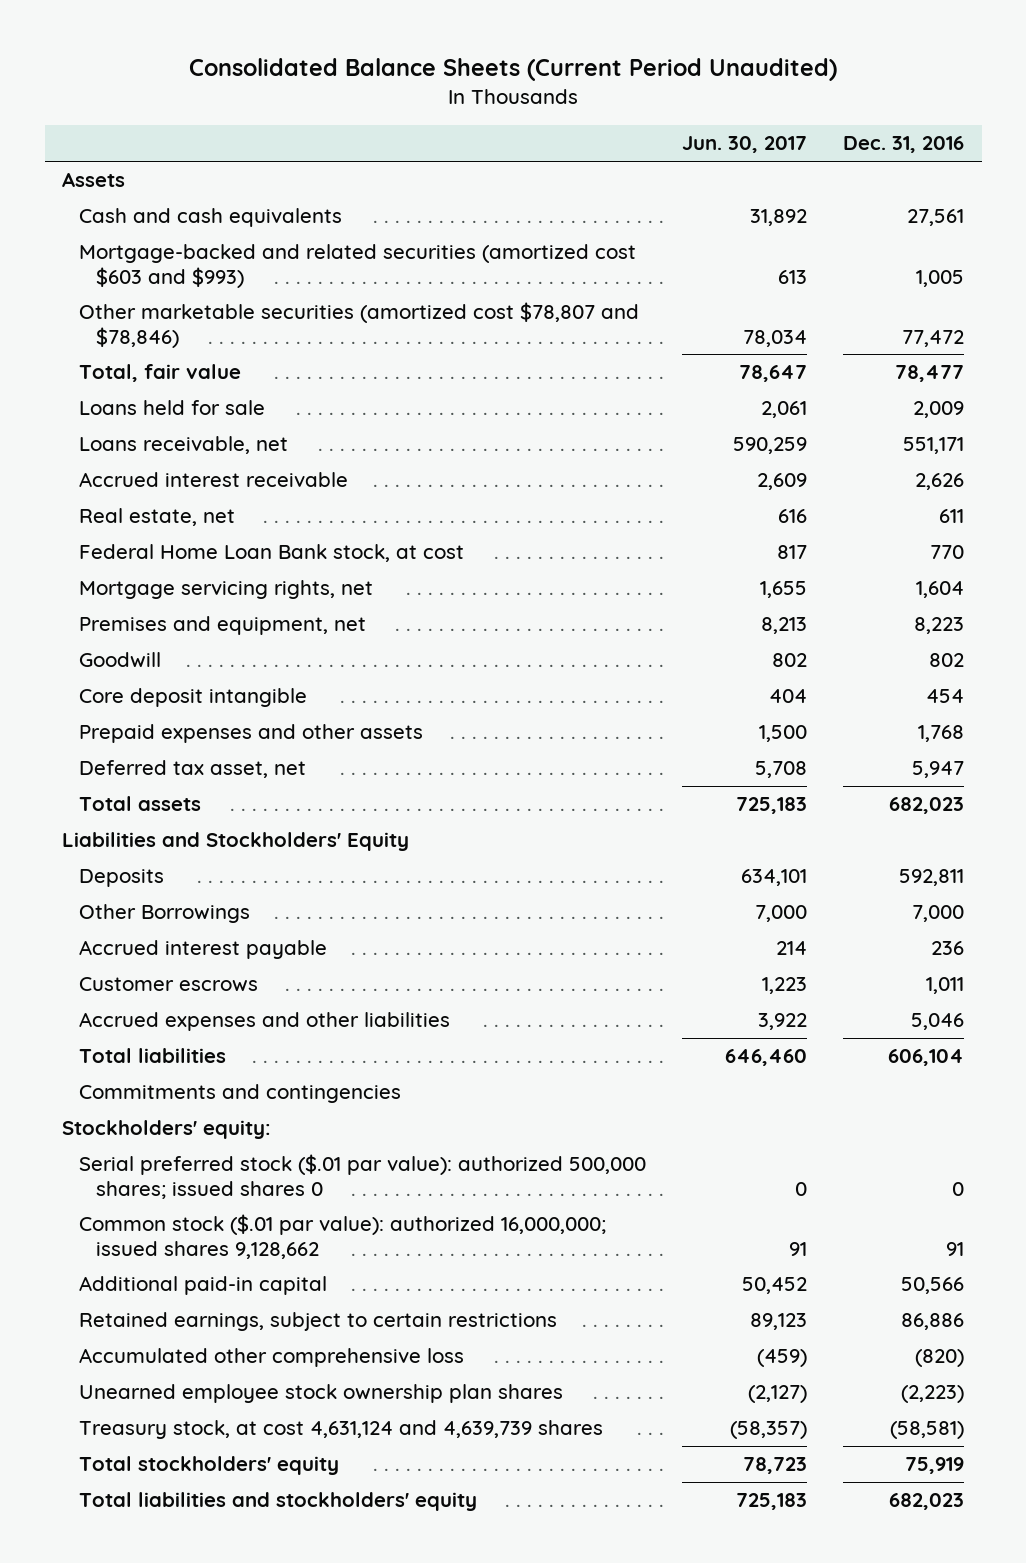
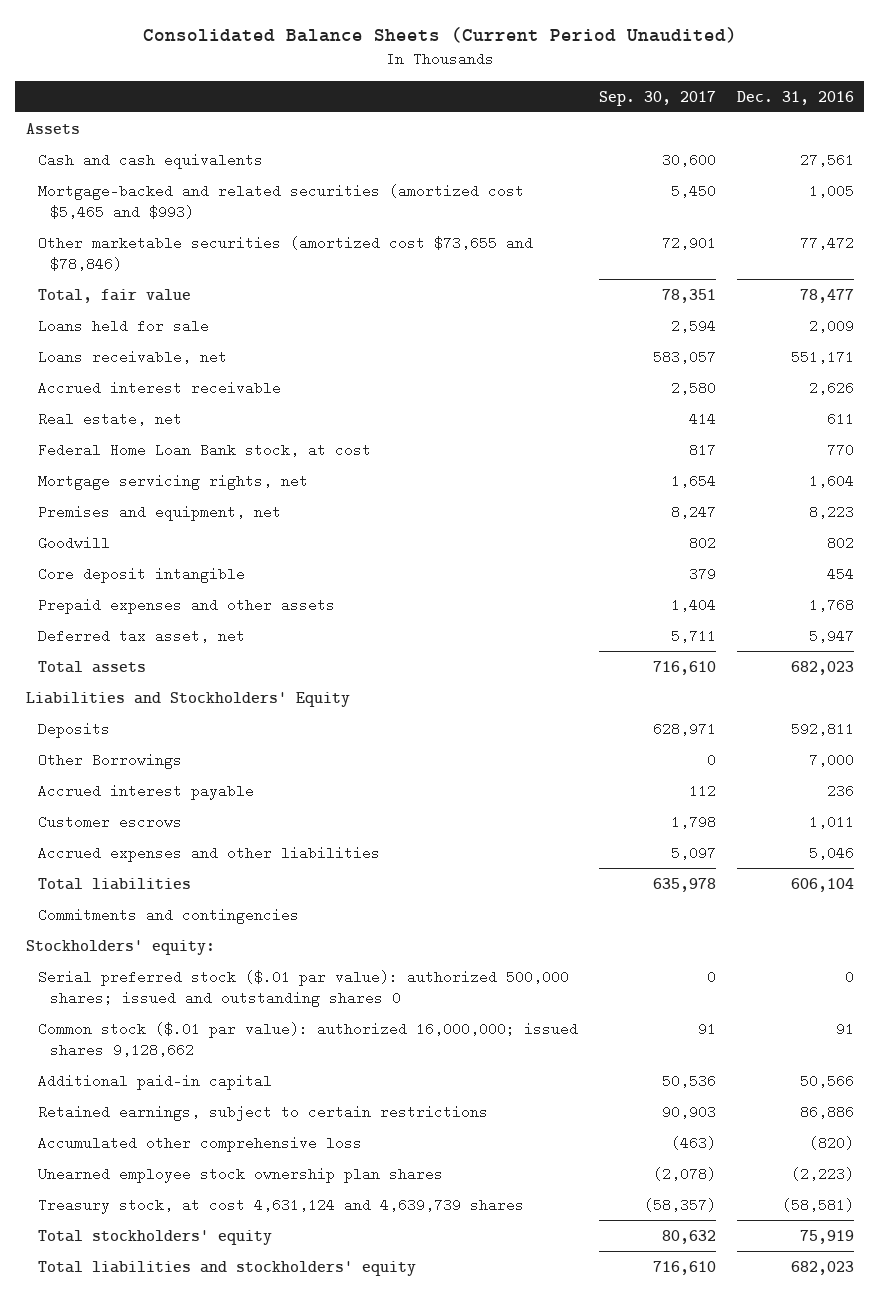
[682,136,808,154] Jun. 30, 2017 -> none
none -> [598,90,716,106] Sep. 30, 2017
[79,244,637,288] Mortgage-backed and related securities (amortized cost $603 and $993) -> [38,183,525,220] Mortgage-backed and related securities (amortized cost $5,465 and $993)
[79,302,640,348] Other marketable securities (amortized cost $78,807 and $78,846) -> [38,235,534,272] Other marketable securities (amortized cost $73,655 and $78,846)
[79,1154,647,1199] Serial preferred stock ($.01 par value): authorized 500,000 shares; issued shares 0 -> [38,969,570,1008] Serial preferred stock ($.01 par value): authorized 500,000 shares; issued and outstanding shares 0

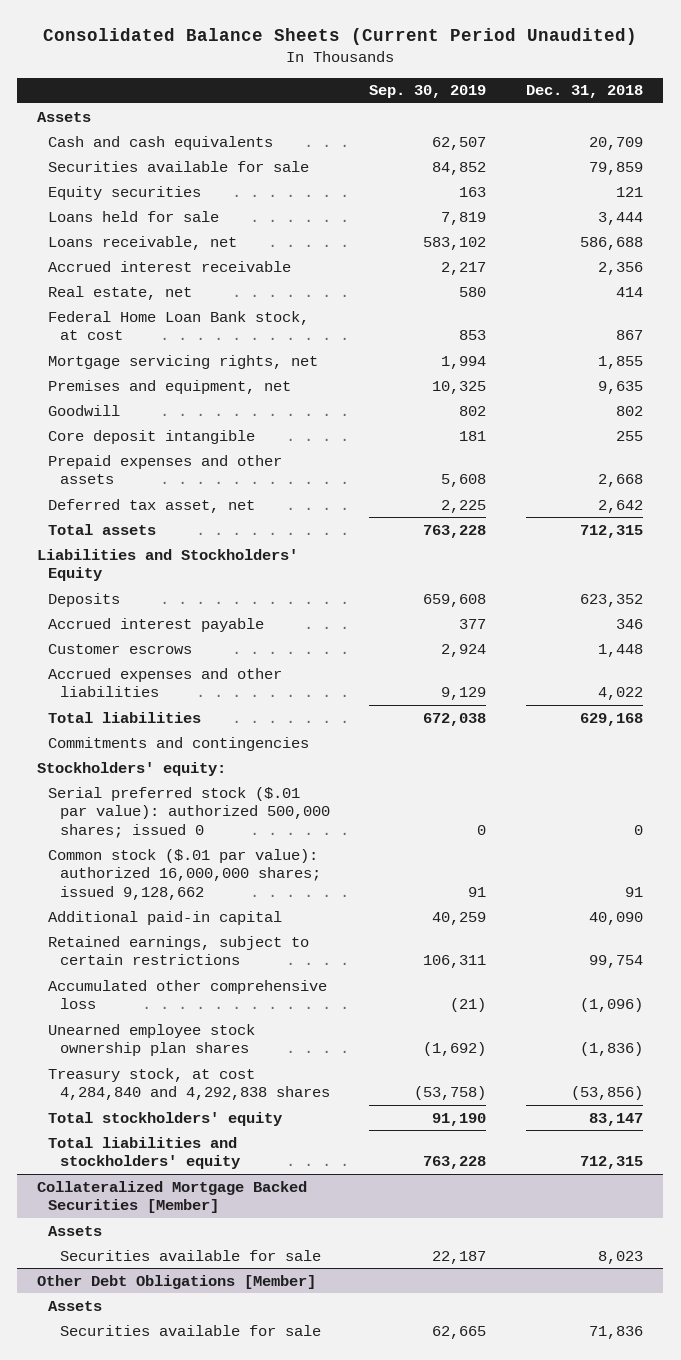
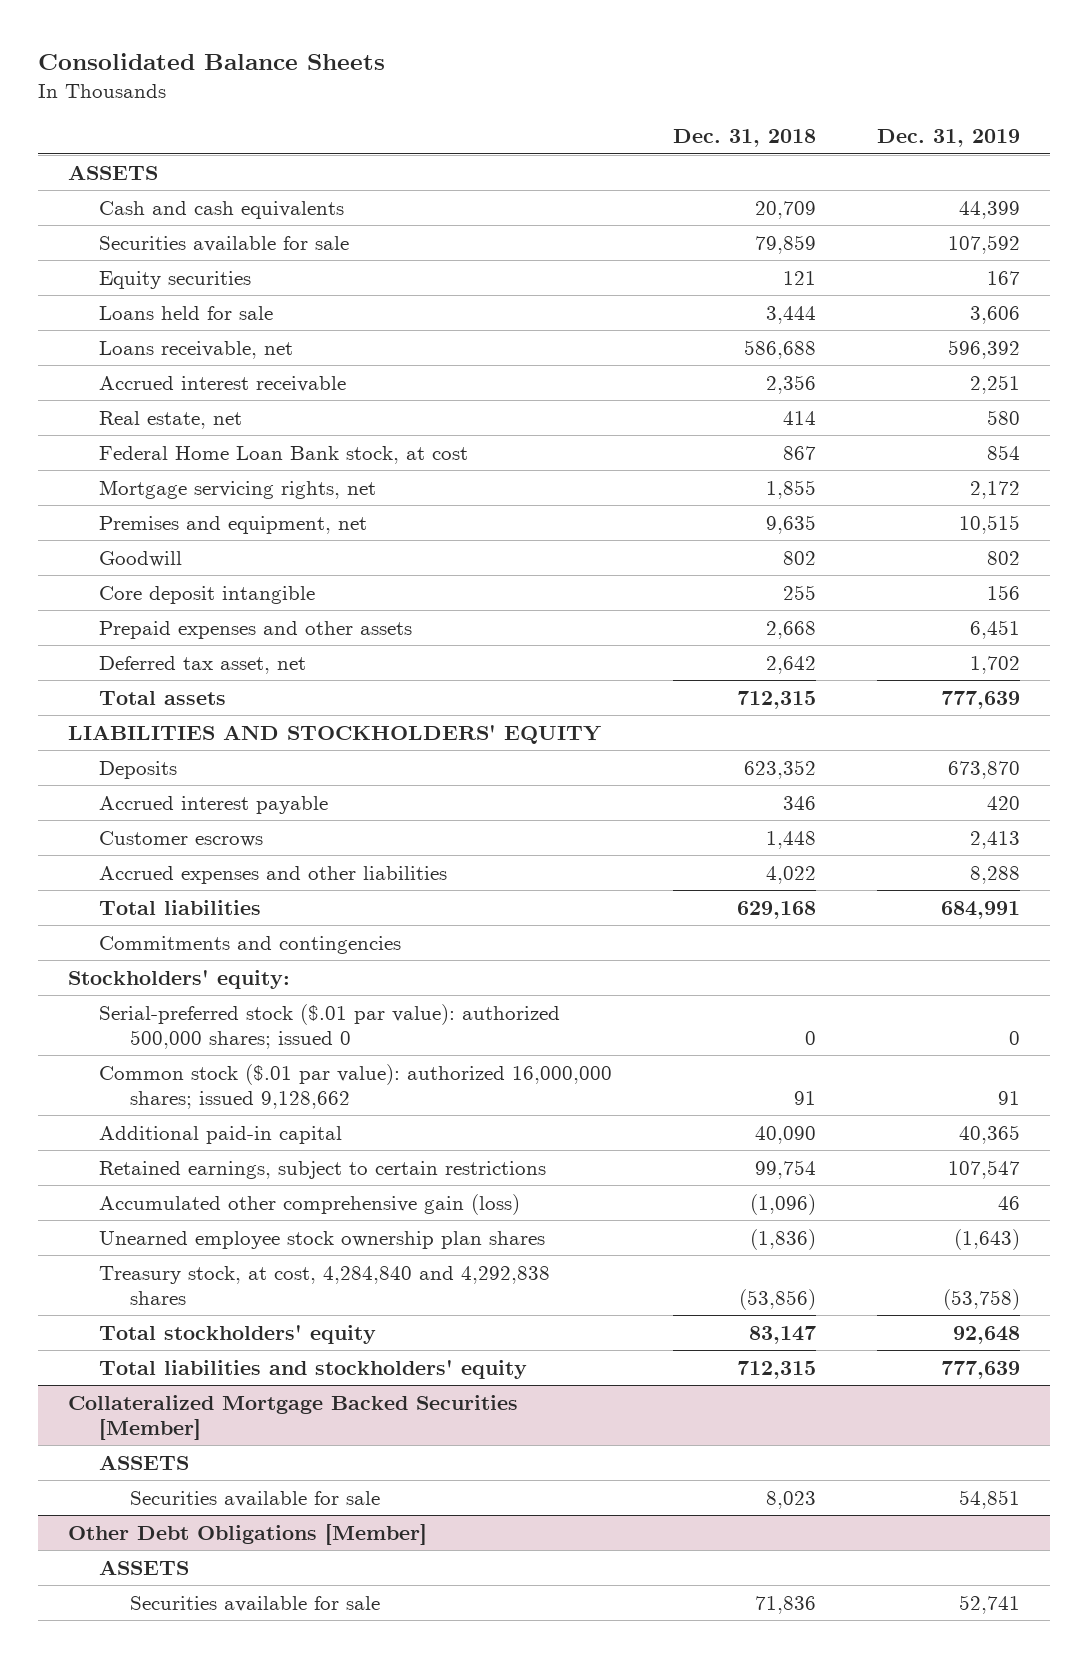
[43,28,638,46] Consolidated Balance Sheets (Current Period Unaudited) -> [38,52,386,70] Consolidated Balance Sheets
[369,85,487,99] Sep. 30, 2019 -> none
none -> [876,129,1020,148] Dec. 31, 2019
[37,111,92,122] Assets -> [68,164,159,180] ASSETS
[37,548,299,582] Liabilities and Stockholders' Equity -> [68,724,602,744] LIABILITIES AND STOCKHOLDERS' EQUITY
[48,786,330,838] Serial preferred stock ($.01 par value): authorized 500,000 shares; issued 0 -> [99,1003,561,1049] Serial-preferred stock ($.01 par value): authorized 500,000 shares; issued 0
[48,979,328,1010] Accumulated other comprehensive loss -> [99,1193,521,1215] Accumulated other comprehensive gain (loss)
[48,1067,330,1101] Treasury stock, at cost 4,284,840 and 4,292,838 shares -> [99,1265,551,1305] Treasury stock, at cost, 4,284,840 and 4,292,838 shares
[48,1225,103,1236] Assets -> [99,1454,190,1470] ASSETS
[48,1300,103,1311] Assets -> [99,1559,190,1575] ASSETS

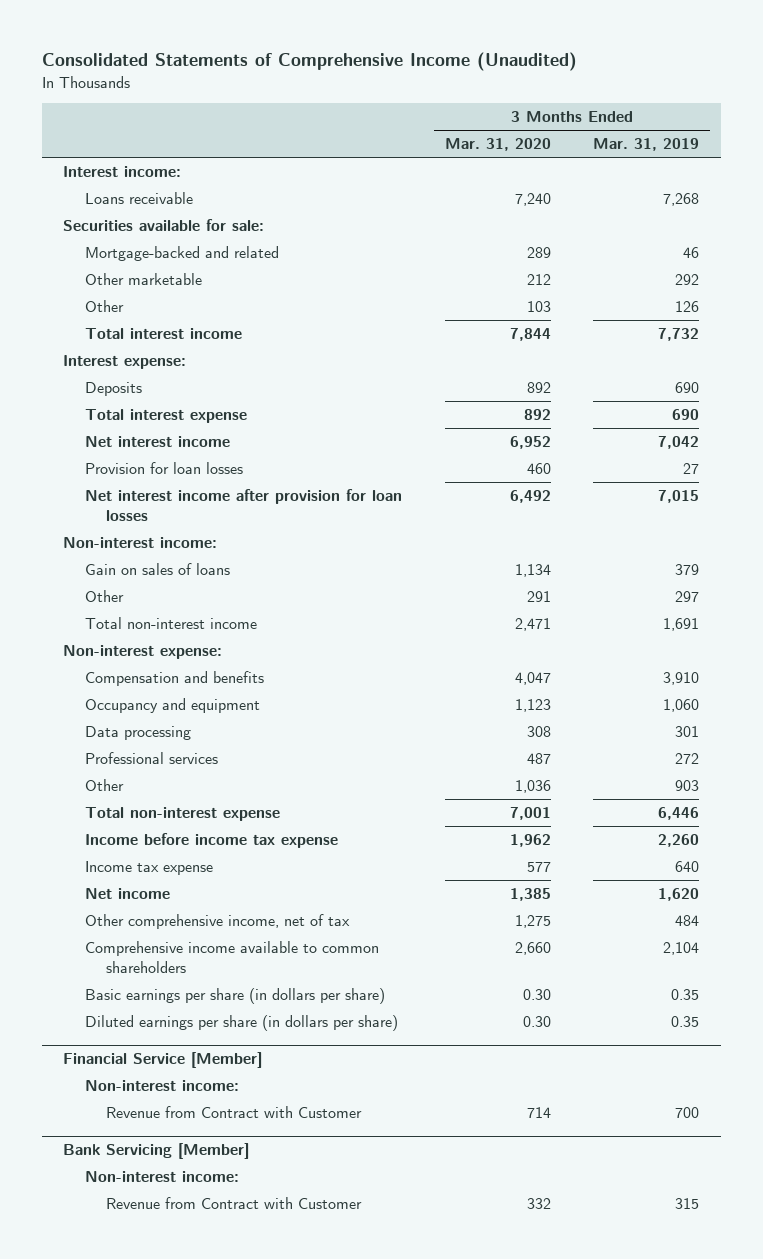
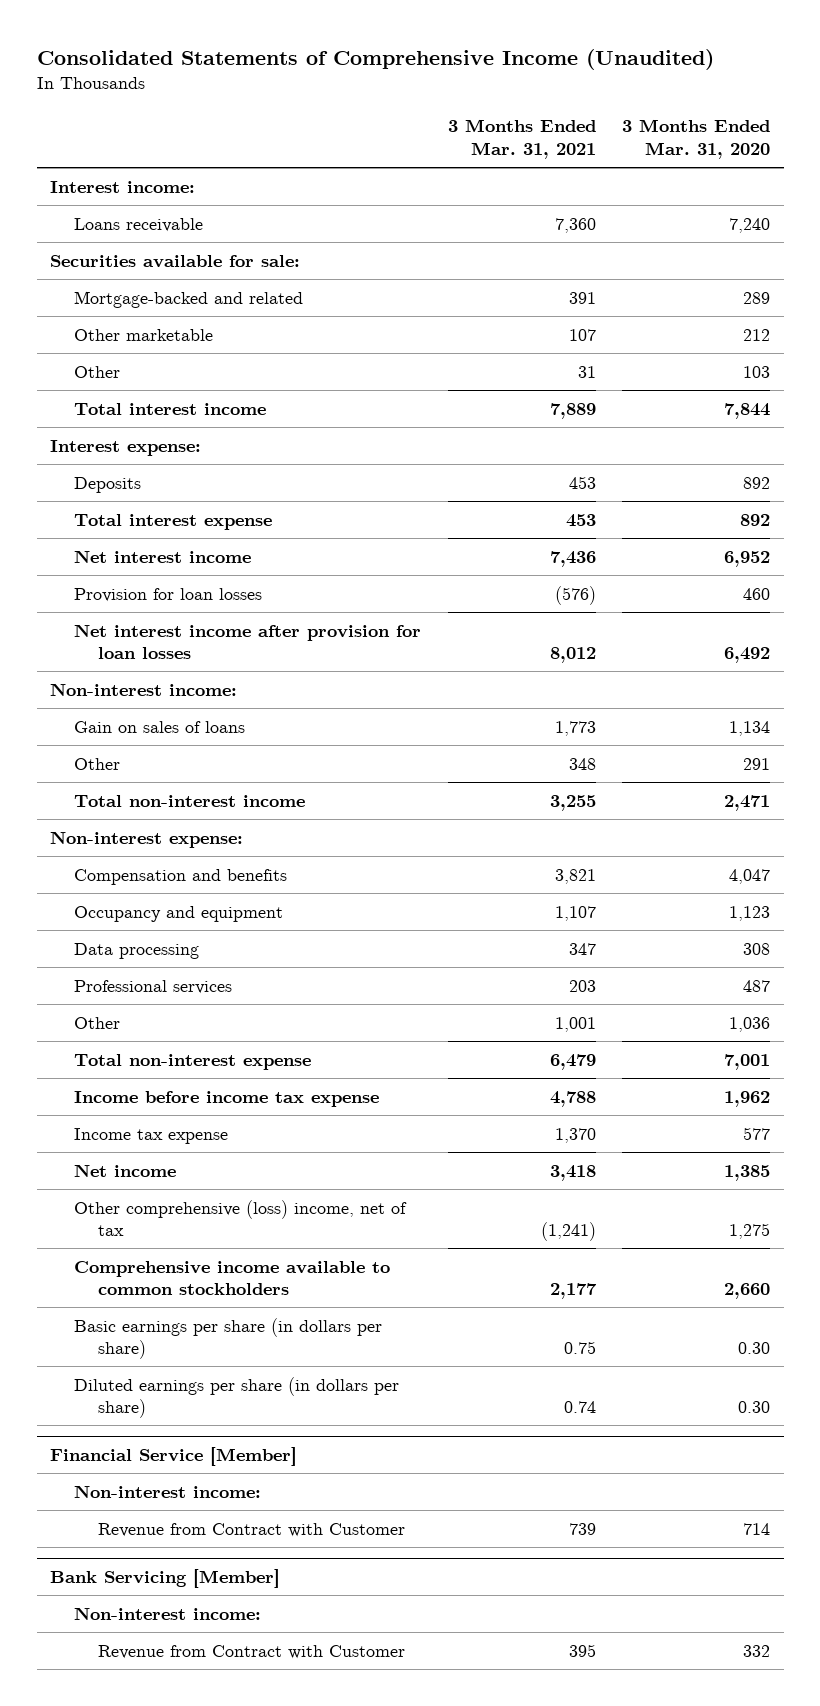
[593,138,700,152] Mar. 31, 2019 -> none
none -> [447,119,596,159] 3 Months Ended Mar. 31, 2021
[84,913,350,929] Other comprehensive income, net of tax -> [74,1199,408,1237] Other comprehensive (loss) income, net of tax
[84,940,379,974] Comprehensive income available to common shareholders -> [74,1260,391,1296] Comprehensive income available to common stockholders

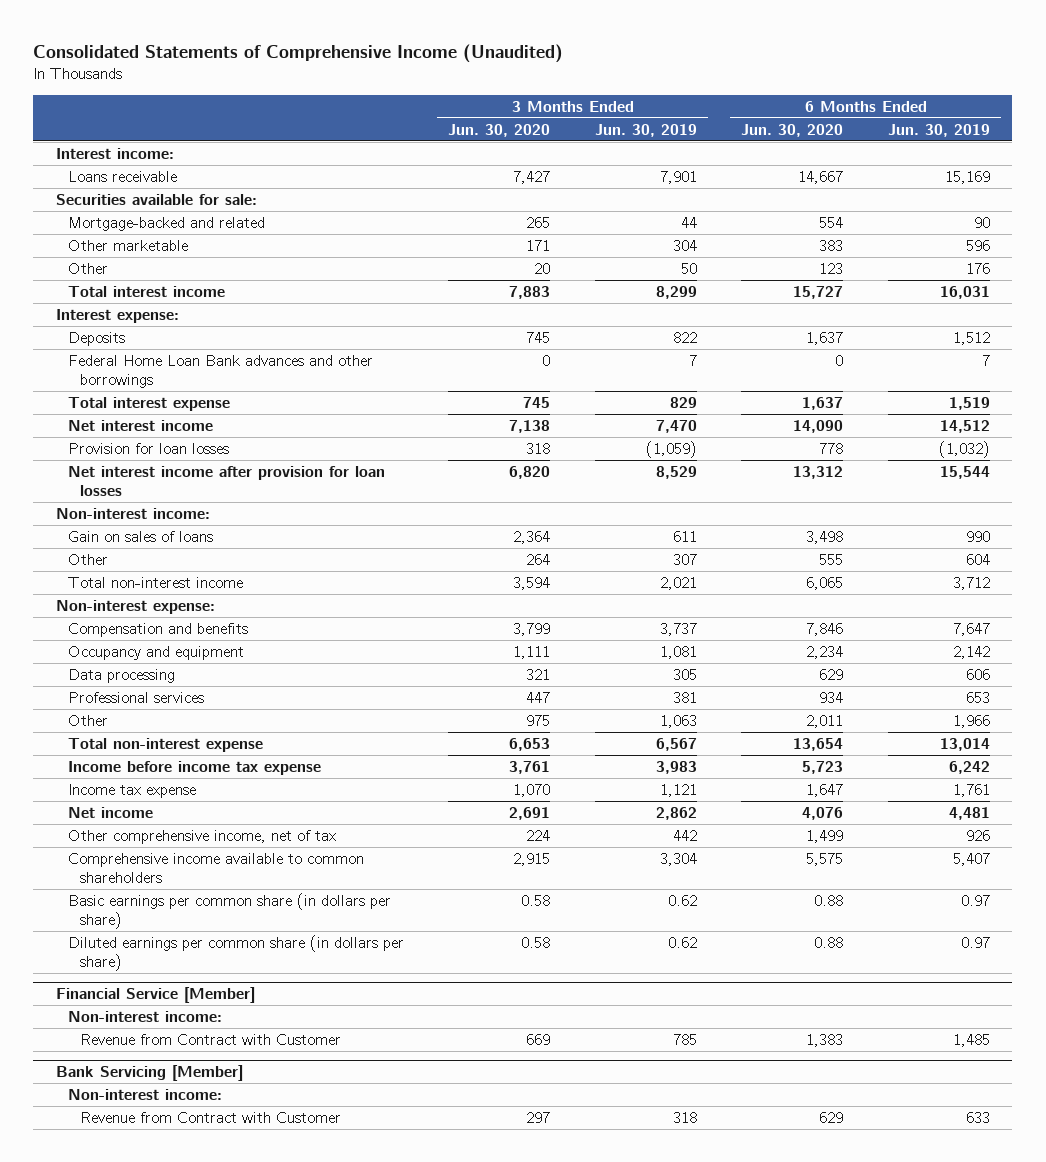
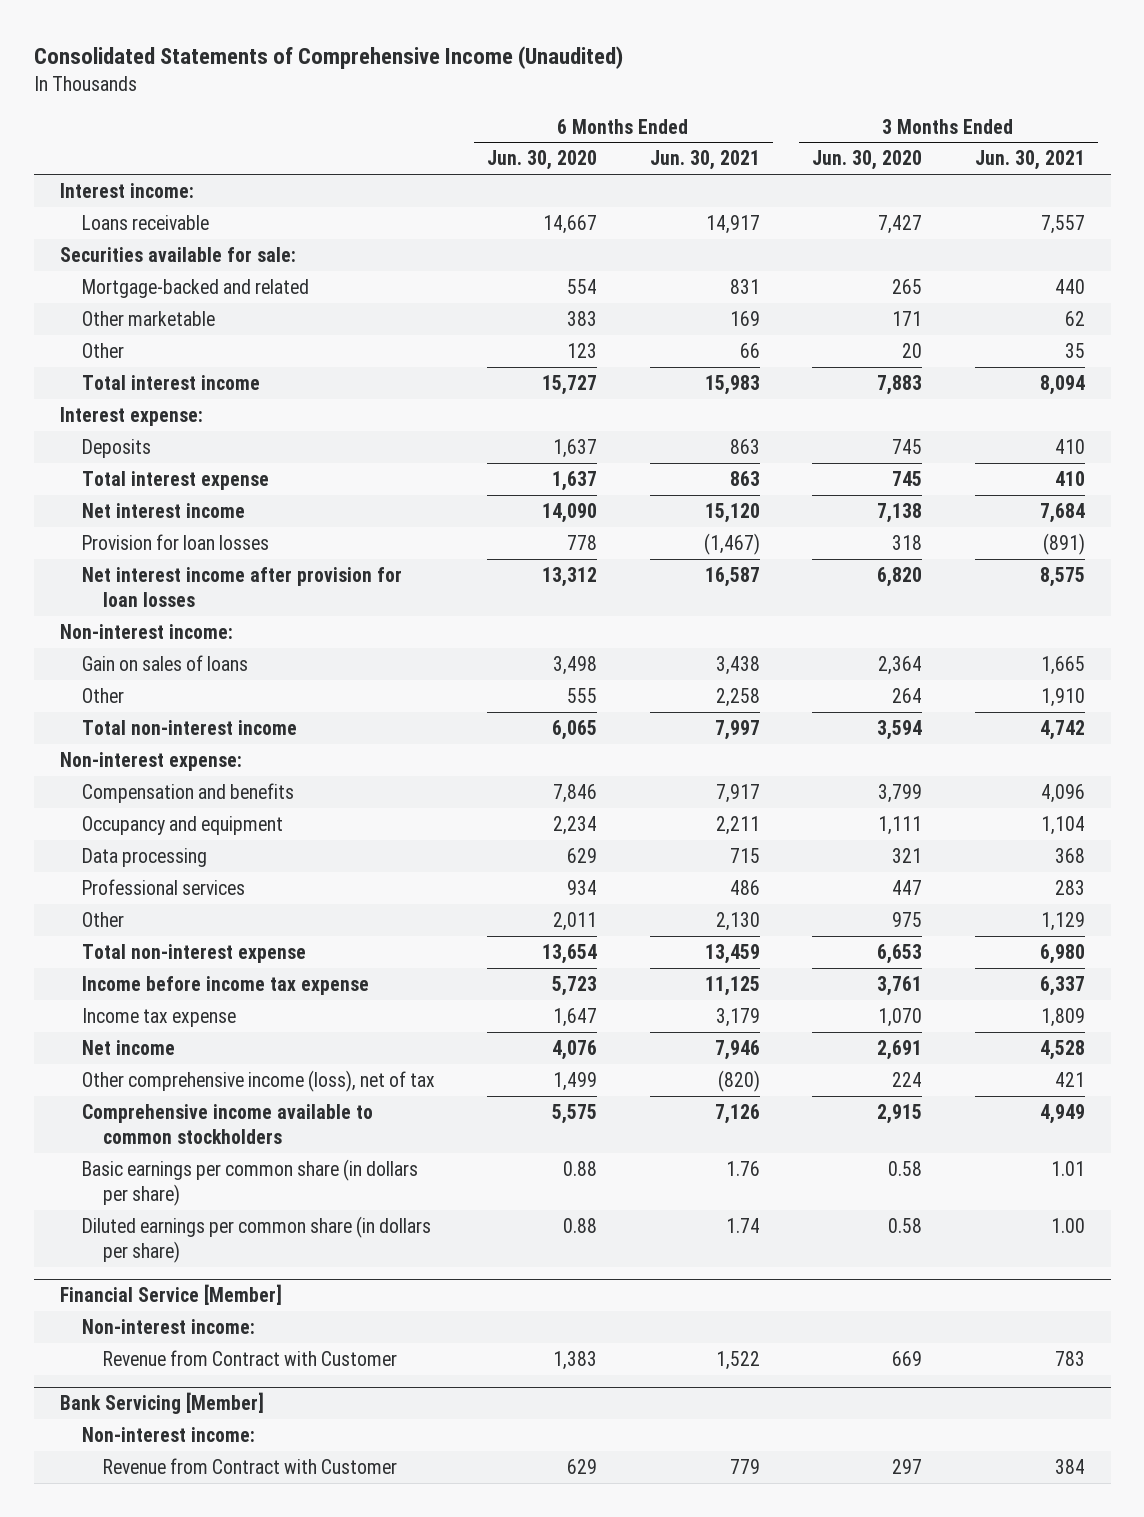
[594,123,697,137] Jun. 30, 2019 -> none
[887,123,990,137] Jun. 30, 2019 -> none
none -> [649,150,760,171] Jun. 30, 2021
none -> [974,150,1085,171] Jun. 30, 2021
[67,354,373,388] Federal Home Loan Bank advances and other borrowings -> none
[67,829,336,844] Other comprehensive income, net of tax -> [81,1069,435,1092] Other comprehensive income (loss), net of tax
[67,852,364,883] Comprehensive income available to common shareholders -> [81,1103,373,1144] Comprehensive income available to common stockholders

